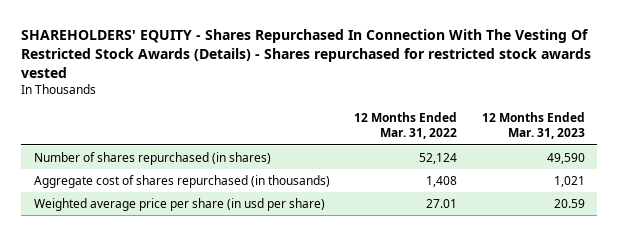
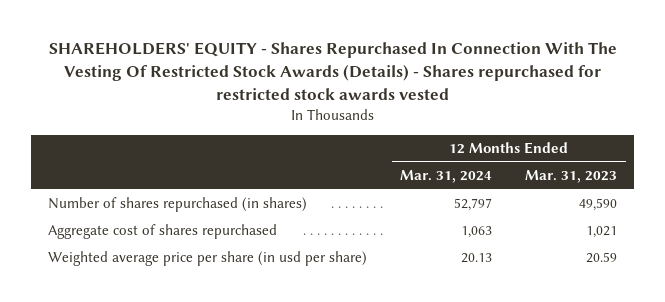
[354,111,458,140] 12 Months Ended Mar. 31, 2022 -> none
none -> [400,169,493,183] Mar. 31, 2024
[33,174,330,188] Aggregate cost of shares repurchased (in thousands) -> [47,224,277,240] Aggregate cost of shares repurchased

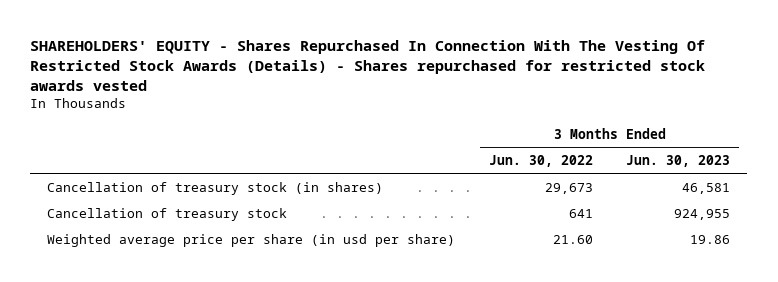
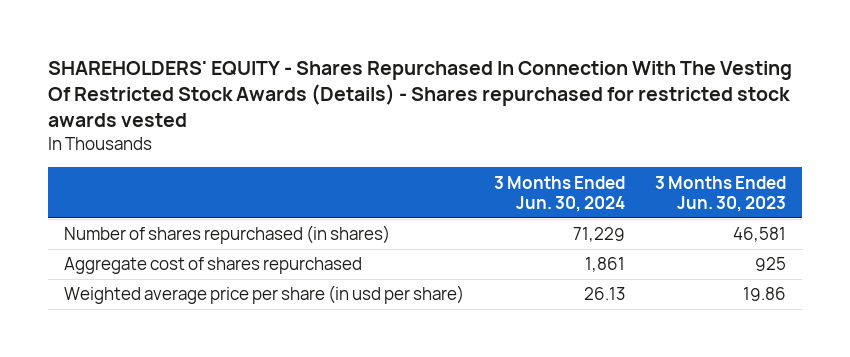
[488,154,593,167] Jun. 30, 2022 -> none
none -> [494,175,626,212] 3 Months Ended Jun. 30, 2024
[47,207,288,221] Cancellation of treasury stock -> none
[47,181,384,195] Cancellation of treasury stock (in shares) -> [63,225,390,245] Number of shares repurchased (in shares)
none -> [63,257,362,275] Aggregate cost of shares repurchased

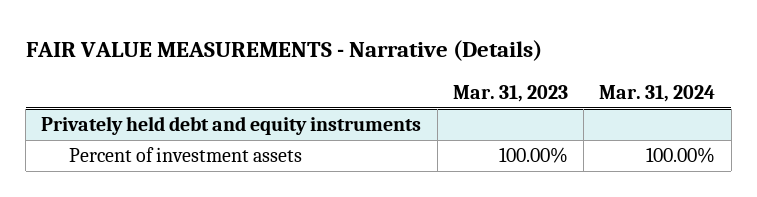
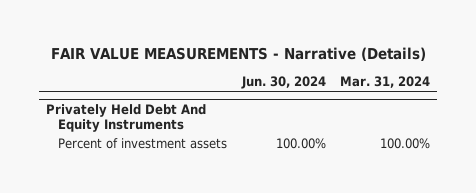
[452,85,568,103] Mar. 31, 2023 -> none
none -> [240,75,326,89] Jun. 30, 2024
[41,116,422,136] Privately held debt and equity instruments -> [46,103,207,132] Privately Held Debt And Equity Instruments

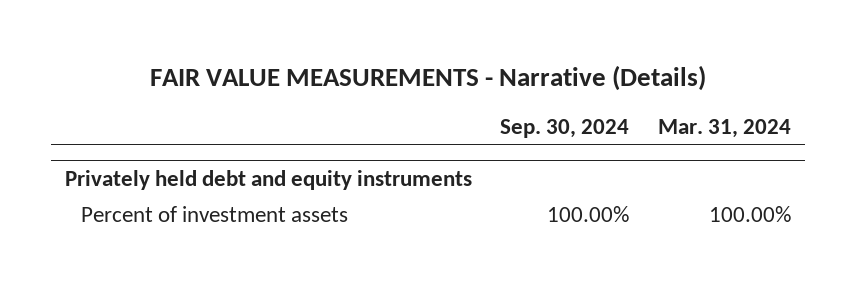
[240,75,326,89] Jun. 30, 2024 -> none
none -> [500,119,630,139] Sep. 30, 2024
[46,103,207,132] Privately Held Debt And Equity Instruments -> [64,170,472,191] Privately held debt and equity instruments

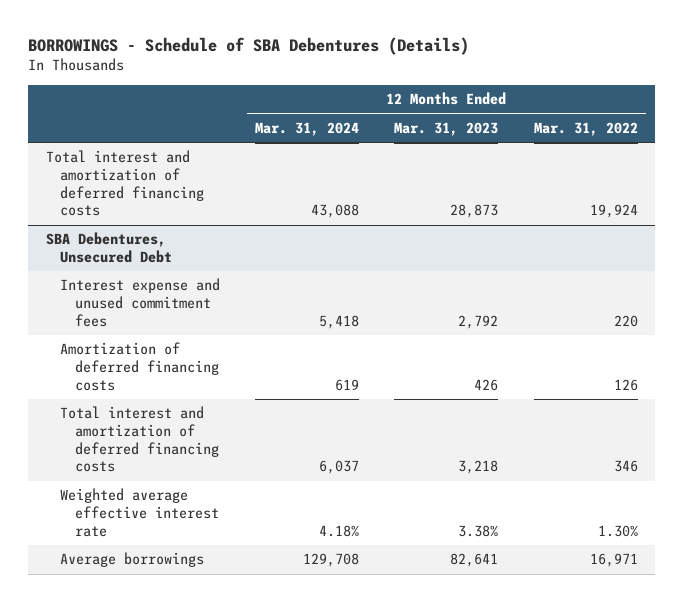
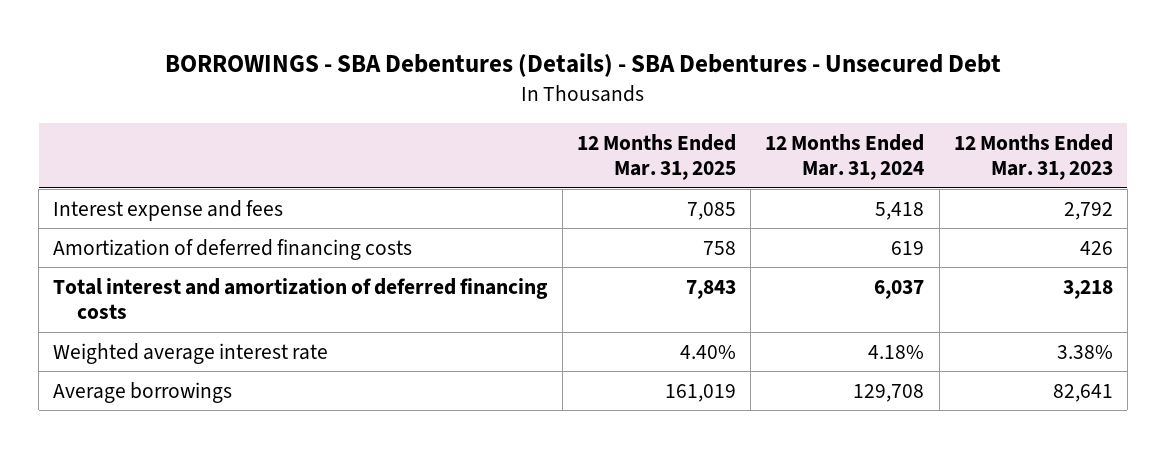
[28,36,470,55] BORROWINGS - Schedule of SBA Debentures (Details) -> [165,53,1002,78] BORROWINGS - SBA Debentures (Details) - SBA Debentures - Unsecured Debt
[533,122,638,137] Mar. 31, 2022 -> none
none -> [576,133,736,181] 12 Months Ended Mar. 31, 2025
[45,150,205,217] Total interest and amortization of deferred financing costs -> none
[45,232,173,264] SBA Debentures, Unsecured Debt -> none
[60,278,221,327] Interest expense and unused commitment fees -> [53,199,284,221] Interest expense and fees
[60,488,219,537] Weighted average effective interest rate -> [53,342,329,364] Weighted average interest rate

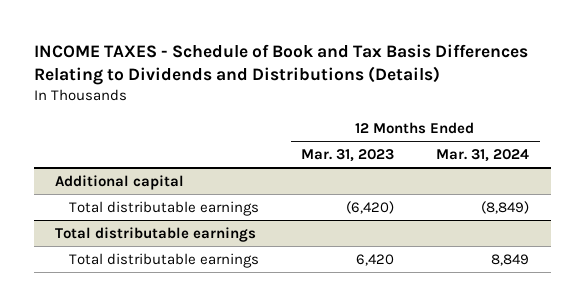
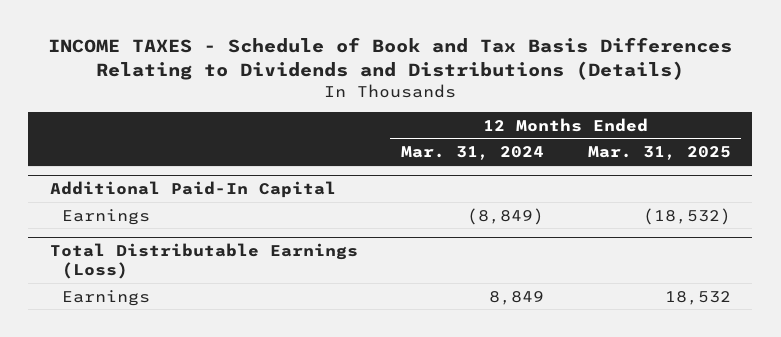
[301,149,395,163] Mar. 31, 2023 -> none
none -> [587,146,731,161] Mar. 31, 2025
[54,174,184,190] Additional capital -> [50,181,337,199] Additional Paid-In Capital
[68,200,259,216] Total distributable earnings -> [62,208,151,225] Earnings
[54,226,256,242] Total distributable earnings -> [50,243,359,280] Total Distributable Earnings (Loss)
[68,252,259,268] Total distributable earnings -> [62,289,151,306] Earnings

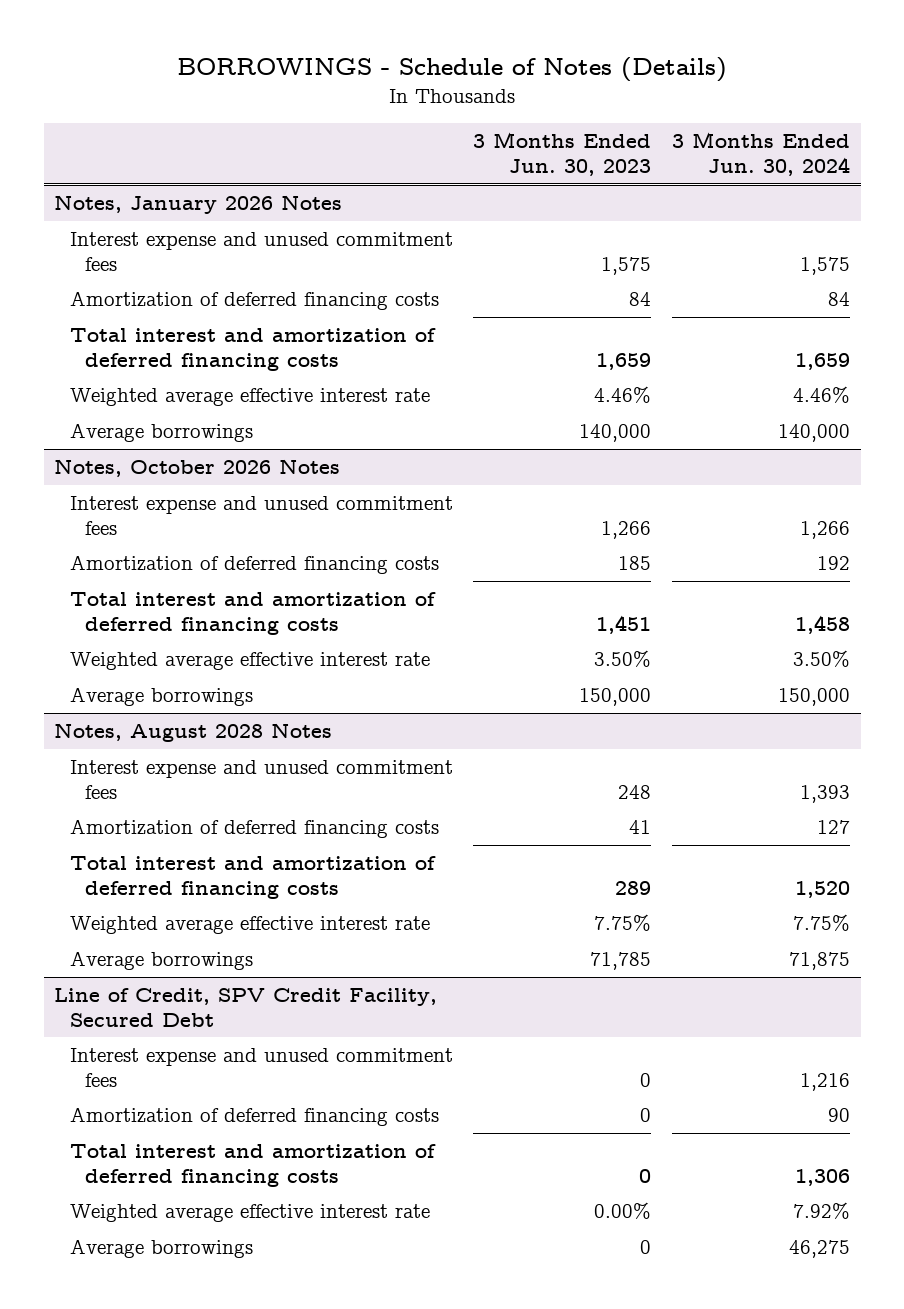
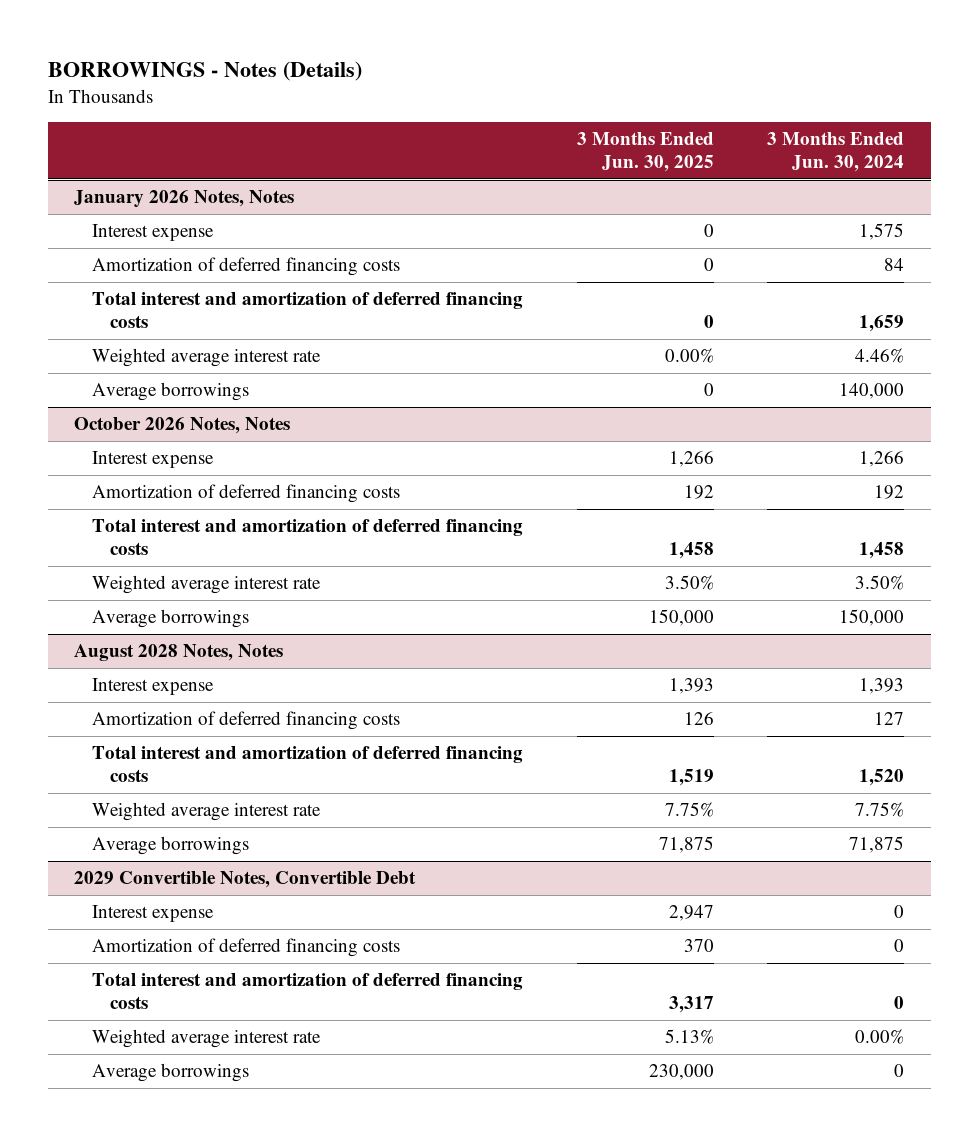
[177,57,728,83] BORROWINGS - Schedule of Notes (Details) -> [47,61,362,82] BORROWINGS - Notes (Details)
[473,131,652,176] 3 Months Ended Jun. 30, 2023 -> none
none -> [576,132,714,173] 3 Months Ended Jun. 30, 2025
[54,194,343,214] Notes, January 2026 Notes -> [74,190,295,208] January 2026 Notes, Notes
[69,231,453,271] Interest expense and unused commitment fees -> [92,224,215,242] Interest expense
[69,387,430,406] Weighted average effective interest rate -> [92,348,322,368] Weighted average interest rate
[54,458,341,477] Notes, October 2026 Notes -> [74,417,291,435] October 2026 Notes, Notes
[69,495,453,535] Interest expense and unused commitment fees -> [92,451,215,469] Interest expense
[69,651,430,670] Weighted average effective interest rate -> [92,575,322,595] Weighted average interest rate
[54,722,333,742] Notes, August 2028 Notes -> [74,644,284,662] August 2028 Notes, Notes
[69,759,453,799] Interest expense and unused commitment fees -> [92,678,215,696] Interest expense
[69,915,430,934] Weighted average effective interest rate -> [92,802,322,822] Weighted average interest rate
[54,987,438,1027] Line of Credit, SPV Credit Facility, Secured Debt -> none
[69,1047,453,1087] Interest expense and unused commitment fees -> none
none -> [74,871,417,889] 2029 Convertible Notes, Convertible Debt
none -> [92,905,215,923] Interest expense
[828,1107,851,1122] 90 -> [893,939,904,953] 0
[795,1168,851,1186] 1,306 -> [893,996,904,1010] 0
[69,1203,430,1222] Weighted average effective interest rate -> [92,1029,322,1049] Weighted average interest rate
[793,1201,851,1219] 7.92% -> [854,1029,904,1045] 0.00%
[789,1239,851,1258] 46,275 -> [893,1064,904,1078] 0

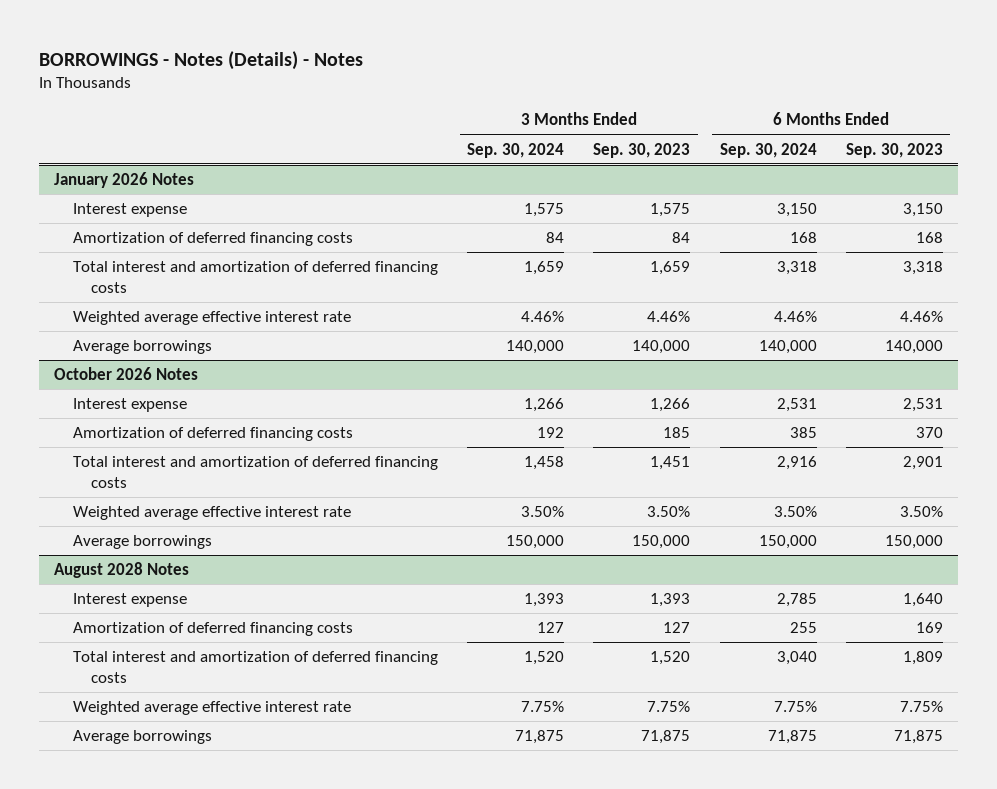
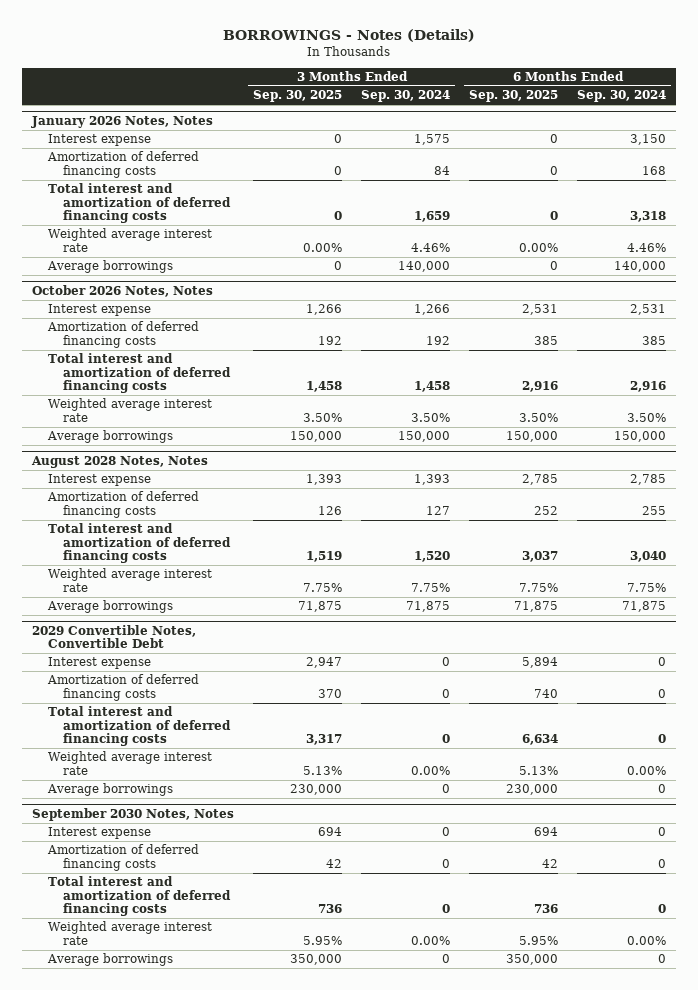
[39,50,364,70] BORROWINGS - Notes (Details) - Notes -> [223,29,476,43] BORROWINGS - Notes (Details)
[593,142,691,158] Sep. 30, 2023 -> none
[846,142,944,158] Sep. 30, 2023 -> none
none -> [253,90,343,103] Sep. 30, 2025
none -> [469,90,559,103] Sep. 30, 2025
[54,172,195,189] January 2026 Notes -> [30,116,213,129] January 2026 Notes, Notes
[72,311,351,326] Weighted average effective interest rate -> [47,228,212,252] Weighted average interest rate
[54,367,199,381] October 2026 Notes -> [31,285,213,298] October 2026 Notes, Notes
[72,506,351,521] Weighted average effective interest rate -> [47,398,212,422] Weighted average interest rate
[54,562,190,579] August 2028 Notes -> [30,456,208,469] August 2028 Notes, Notes
[72,701,351,716] Weighted average effective interest rate -> [47,568,212,592] Weighted average interest rate
none -> [31,625,196,649] 2029 Convertible Notes, Convertible Debt
none -> [47,657,151,670] Interest expense
none -> [46,674,199,701] Amortization of deferred financing costs
none -> [47,706,232,747] Total interest and amortization of deferred financing costs
none -> [47,751,212,775] Weighted average interest rate
none -> [46,783,173,797] Average borrowings
none -> [31,808,234,822] September 2030 Notes, Notes
none -> [47,827,151,840] Interest expense
none -> [46,844,199,871] Amortization of deferred financing costs
none -> [47,876,232,917] Total interest and amortization of deferred financing costs
none -> [47,921,212,945] Weighted average interest rate
none -> [46,953,173,967] Average borrowings

